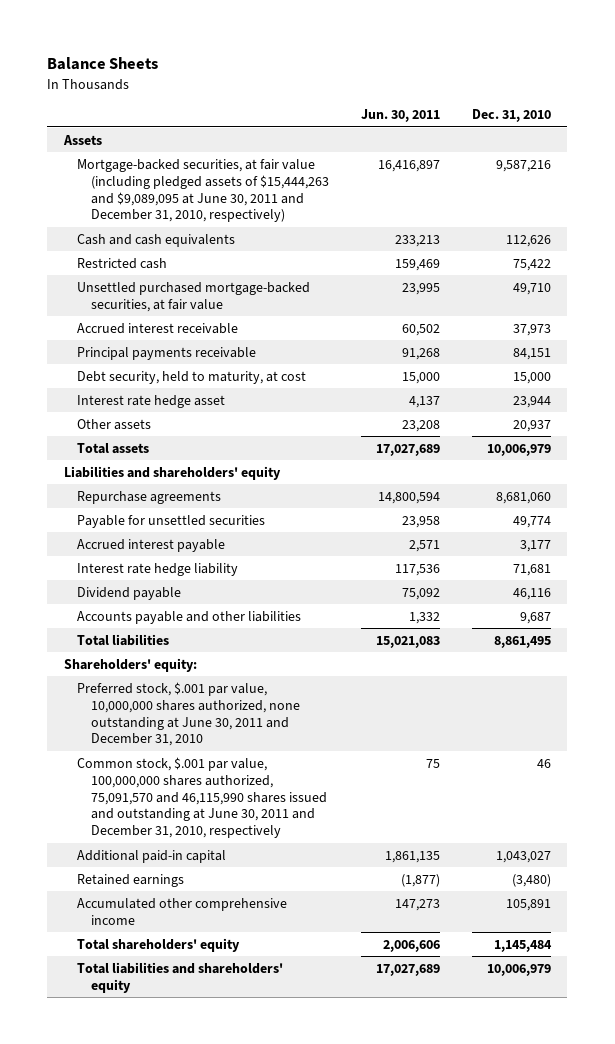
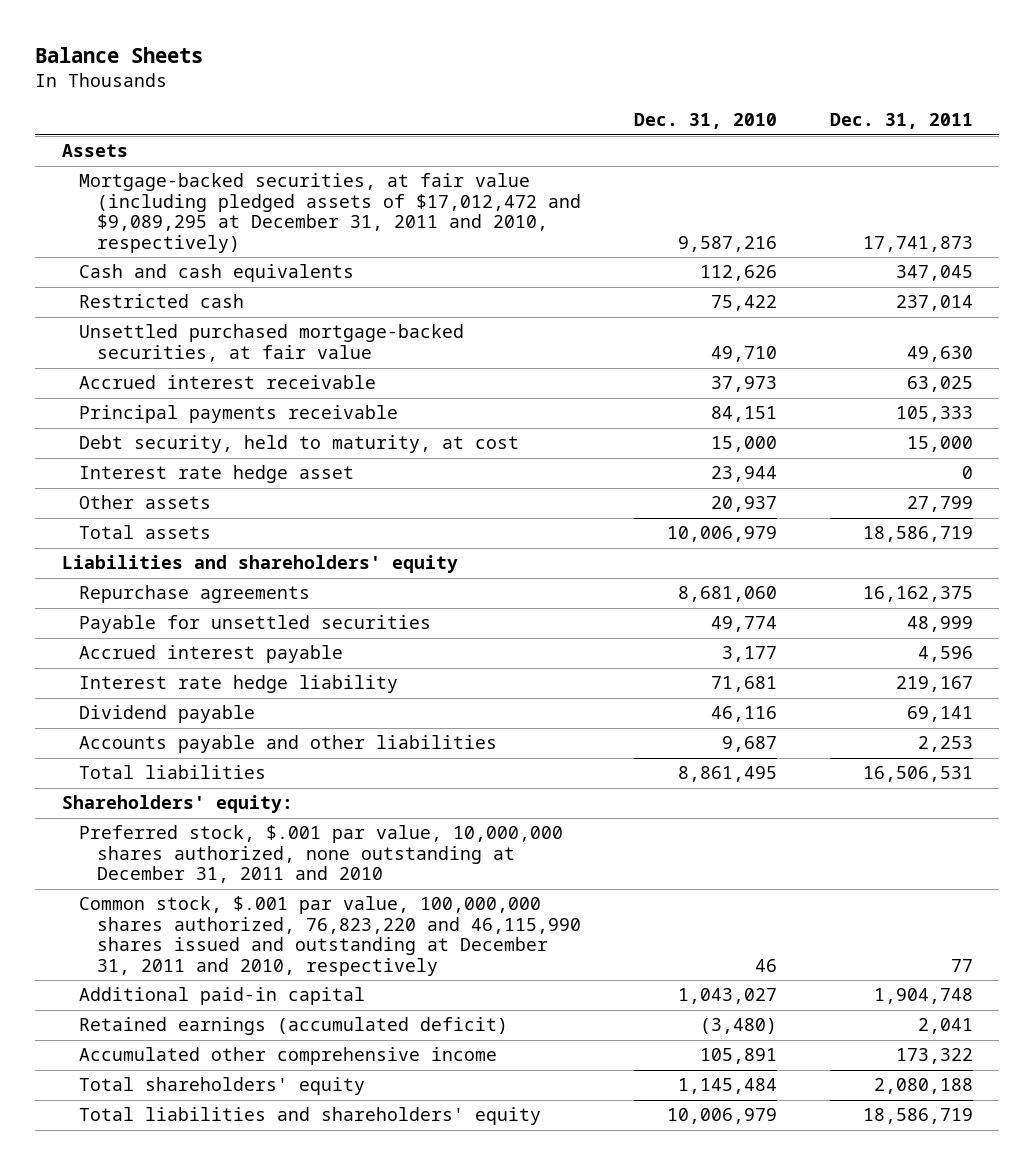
[360,109,440,123] Jun. 30, 2011 -> none
none -> [829,113,973,130] Dec. 31, 2011
[77,158,329,223] Mortgage-backed securities, at fair value (including pledged assets of $15,444,263 and $9,089,095 at June 30, 2011 and December 31, 2010, respectively) -> [79,173,582,253] Mortgage-backed securities, at fair value (including pledged assets of $17,012,472 and $9,089,295 at December 31, 2011 and 2010, respectively)
[77,681,300,747] Preferred stock, $.001 par value, 10,000,000 shares authorized, none outstanding at June 30, 2011 and December 31, 2010 -> [79,825,564,884] Preferred stock, $.001 par value, 10,000,000 shares authorized, none outstanding at December 31, 2011 and 2010
[77,756,327,839] Common stock, $.001 par value, 100,000,000 shares authorized, 75,091,570 and 46,115,990 shares issued and outstanding at June 30, 2011 and December 31, 2010, respectively -> [79,896,582,976] Common stock, $.001 par value, 100,000,000 shares authorized, 76,823,220 and 46,115,990 shares issued and outstanding at December 31, 2011 and 2010, respectively
[77,873,185,887] Retained earnings -> [79,1017,509,1036] Retained earnings (accumulated deficit)

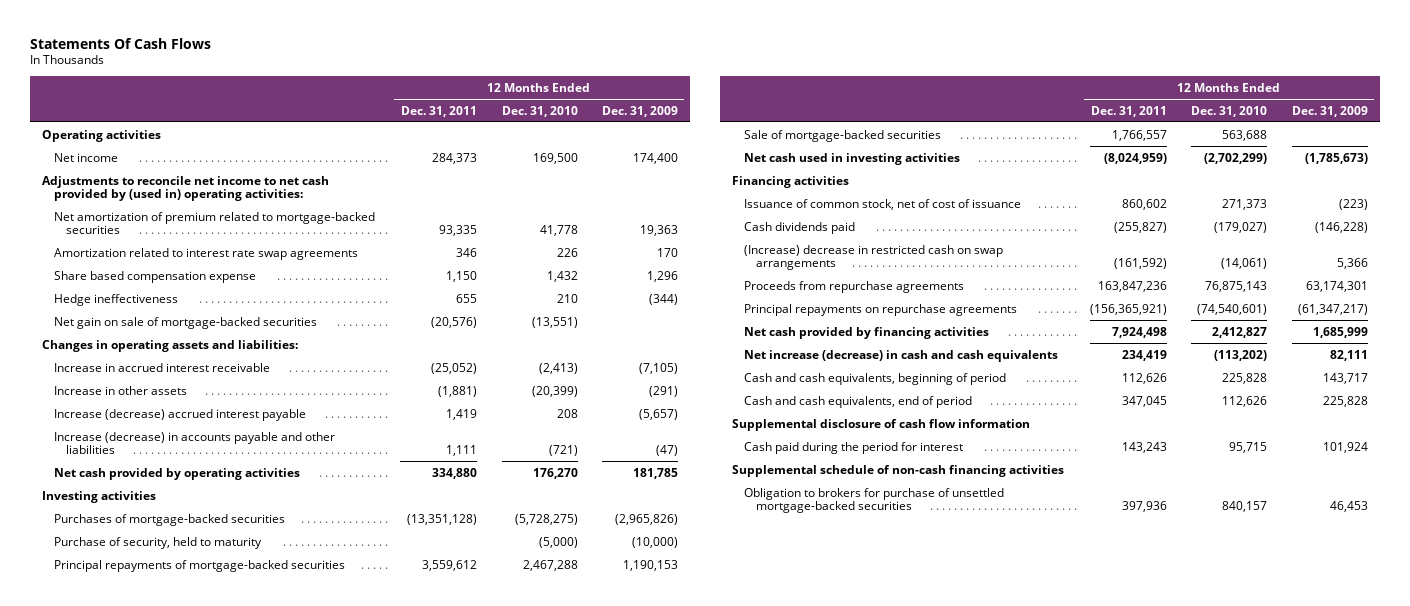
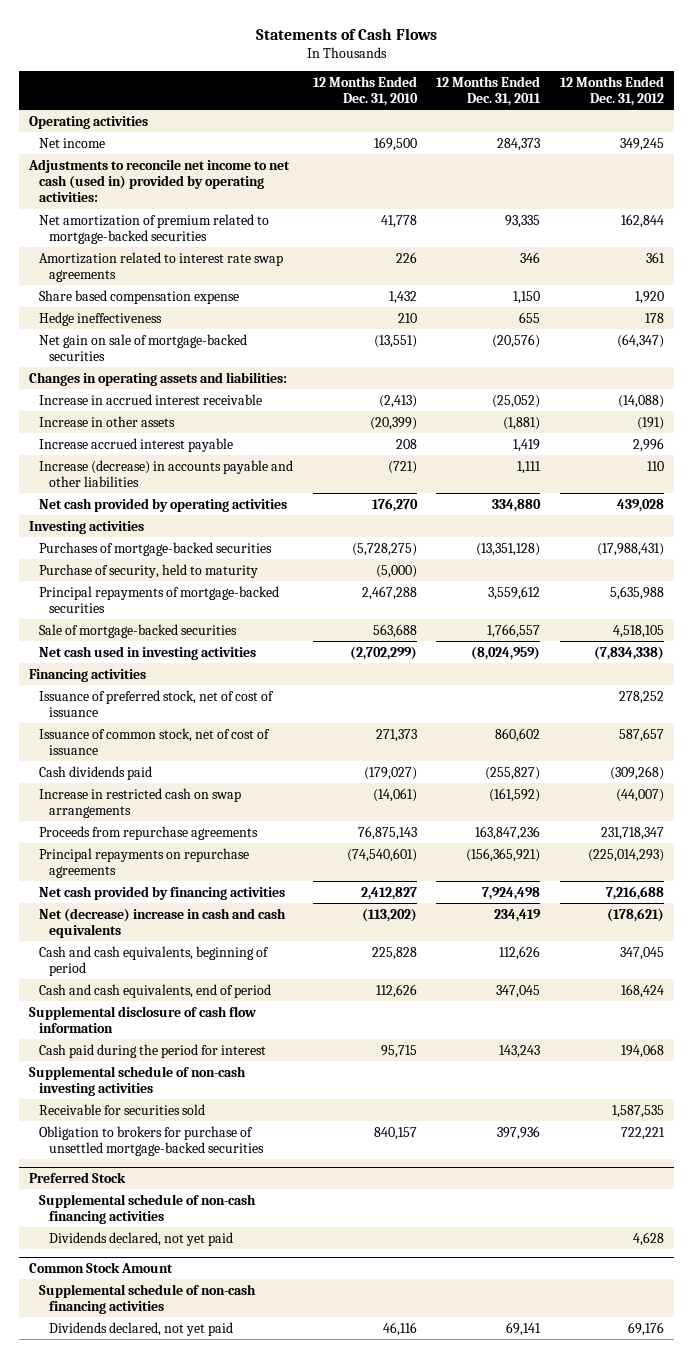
[30,37,212,49] Statements Of Cash Flows -> [255,27,437,40] Statements of Cash Flows
[602,105,679,117] Dec. 31, 2009 -> none
none -> [560,75,665,106] 12 Months Ended Dec. 31, 2012
[42,175,330,202] Adjustments to reconcile net income to net cash provided by (used in) operating activities: -> [27,158,290,202] Adjustments to reconcile net income to net cash (used in) provided by operating activities:
[54,408,307,421] Increase (decrease) accrued interest payable -> [38,437,233,452] Increase accrued interest payable
none -> [38,689,274,717] Issuance of preferred stock, net of cost of issuance
[744,244,1004,271] (Increase) decrease in restricted cash on swap arrangements -> [38,787,241,818] Increase in restricted cash on swap arrangements
[744,349,1059,362] Net increase (decrease) in cash and cash equivalents -> [38,907,286,938] Net (decrease) increase in cash and cash equivalents
[732,464,1065,477] Supplemental schedule of non-cash financing activities -> [28,1065,246,1096] Supplemental schedule of non-cash investing activities
none -> [38,1103,205,1115] Receivable for securities sold
none -> [28,1171,126,1183] Preferred Stock
none -> [38,1193,256,1224] Supplemental schedule of non-cash financing activities
none -> [48,1231,233,1246] Dividends declared, not yet paid
none -> [28,1261,173,1273] Common Stock Amount
none -> [38,1283,256,1314] Supplemental schedule of non-cash financing activities
none -> [48,1321,233,1336] Dividends declared, not yet paid

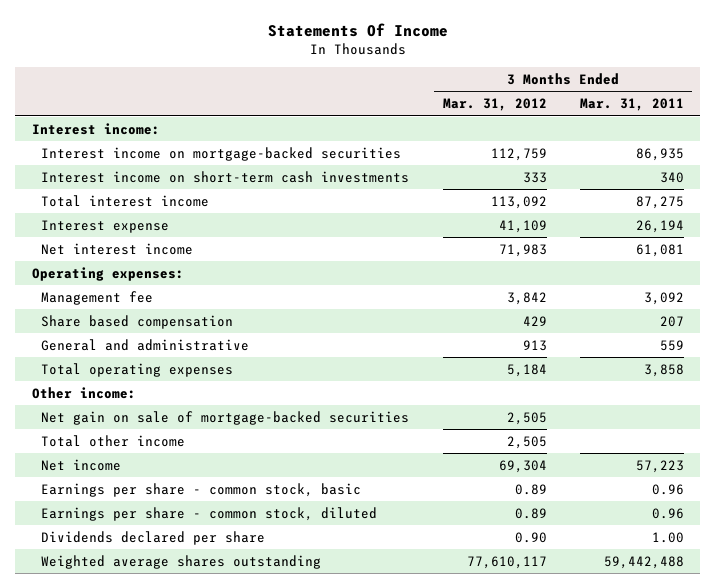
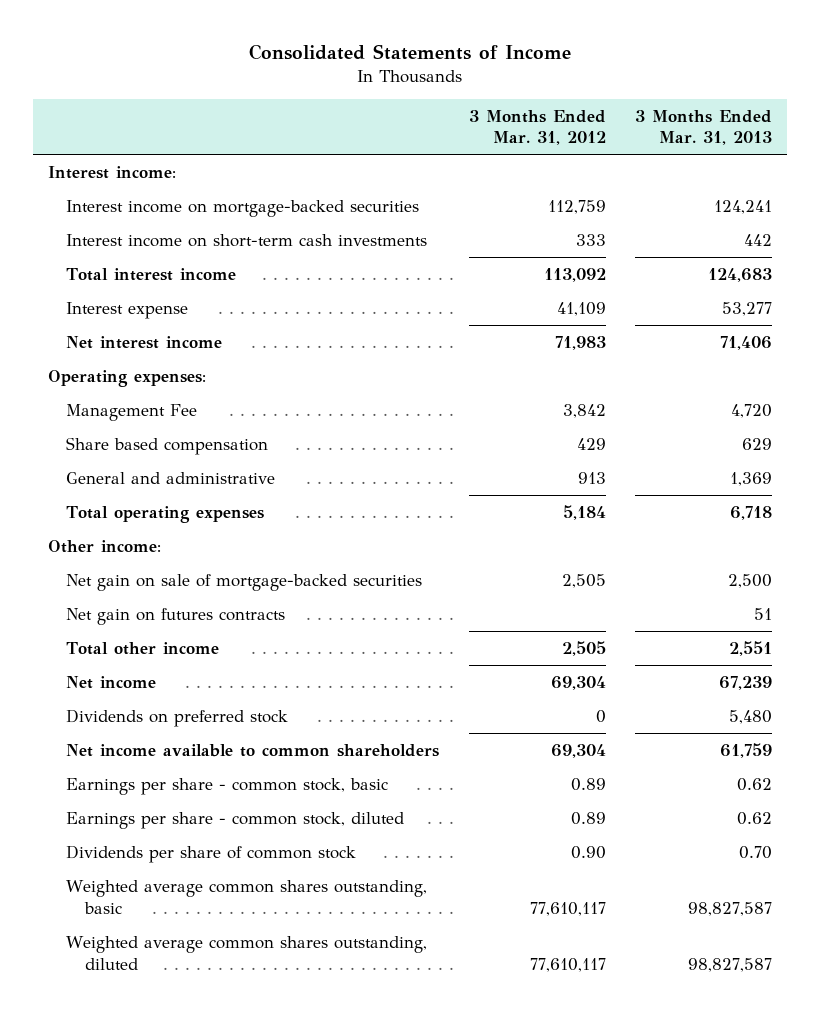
[267,22,448,37] Statements Of Income -> [249,43,572,60] Consolidated Statements of Income
[579,98,684,112] Mar. 31, 2011 -> none
none -> [635,109,773,146] 3 Months Ended Mar. 31, 2013
[41,290,154,305] Management fee -> [66,403,198,421] Management Fee
none -> [66,607,286,625] Net gain on futures contracts
none -> [66,708,289,727] Dividends on preferred stock
none -> [66,743,440,757] Net income available to common shareholders
[41,530,266,545] Dividends declared per share -> [66,844,357,863] Dividends per share of common stock
[41,554,322,569] Weighted average shares outstanding -> [66,879,428,914] Weighted average common shares outstanding, basic
none -> [66,935,428,970] Weighted average common shares outstanding, diluted

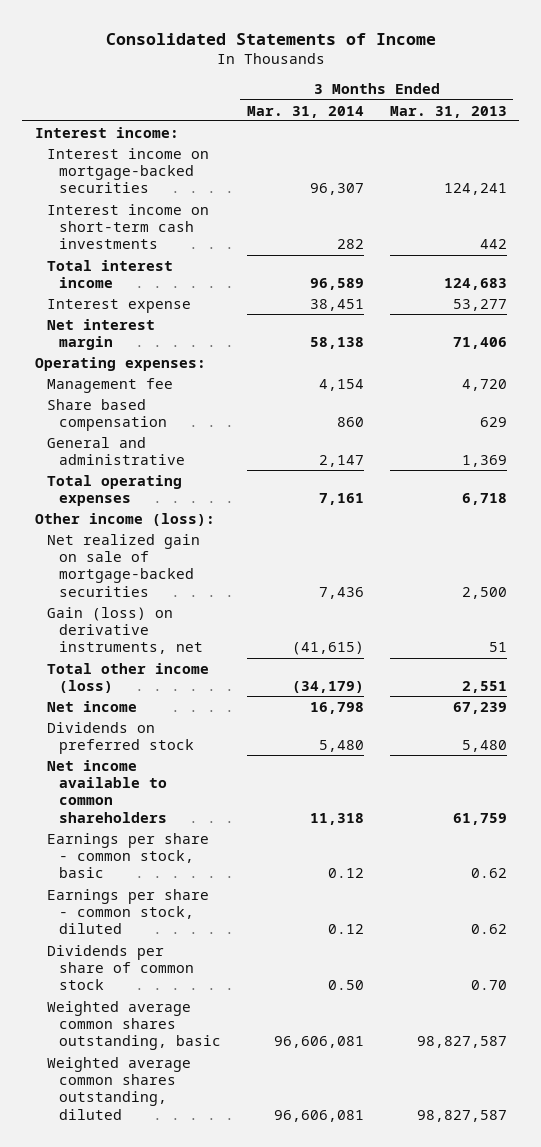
[468,109,606,146] 3 Months Ended Mar. 31, 2012 -> none
none -> [246,105,364,118] Mar. 31, 2014
[66,335,223,349] Net interest income -> [46,318,155,351] Net interest margin
[66,403,198,421] Management Fee -> [46,377,173,393] Management fee
[47,539,161,553] Other income: -> [34,512,215,526] Other income (loss):
[66,573,423,591] Net gain on sale of mortgage-backed securities -> [46,533,200,597] Net realized gain on sale of mortgage-backed securities
[66,607,286,625] Net gain on futures contracts -> [46,606,204,655] Gain (loss) on derivative instruments, net
[66,641,220,655] Total other income -> [46,662,209,694] Total other income (loss)

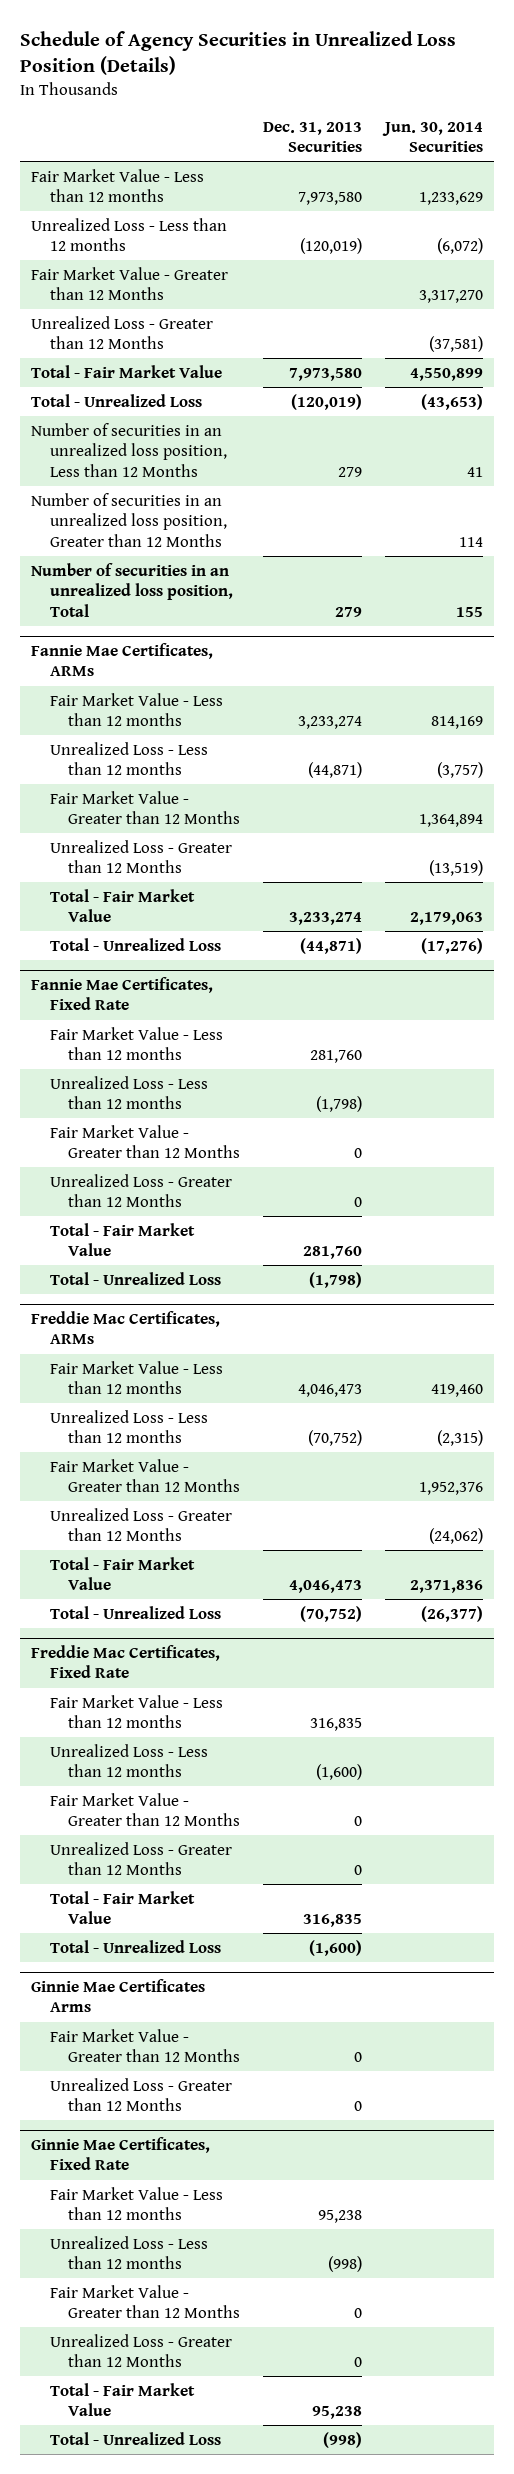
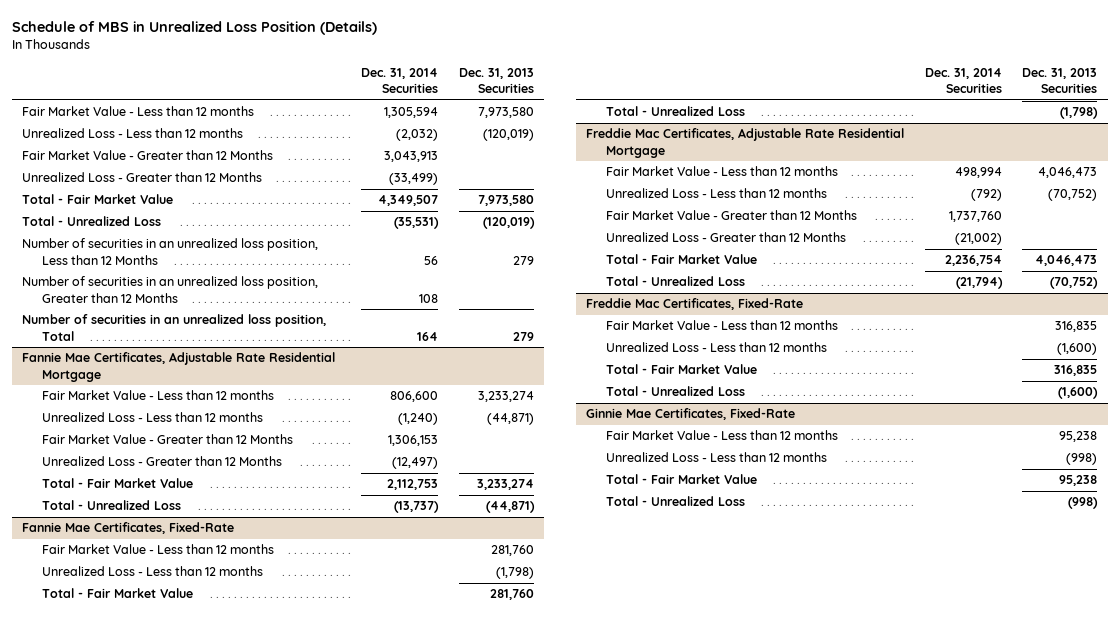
[19,31,456,76] Schedule of Agency Securities in Unrealized Loss Position (Details) -> [12,20,378,35] Schedule of MBS in Unrealized Loss Position (Details)
[381,121,483,153] Jun. 30, 2014 Securities -> none
none -> [361,68,439,94] Dec. 31, 2014 Securities
[31,642,214,677] Fannie Mae Certificates, ARMs -> none
none -> [22,352,336,382] Fannie Mae Certificates, Adjustable Rate Residential Mortgage
[31,976,214,1011] Fannie Mae Certificates, Fixed Rate -> [22,522,235,535] Fannie Mae Certificates, Fixed-Rate
[49,1124,241,1159] Fair Market Value - Greater than 12 Months -> none
[49,1173,232,1208] Unrealized Loss - Greater than 12 Months -> none
[31,1310,221,1345] Freddie Mac Certificates, ARMs -> none
none -> [586,128,905,158] Freddie Mac Certificates, Adjustable Rate Residential Mortgage
[31,1644,221,1679] Freddie Mac Certificates, Fixed Rate -> [586,298,804,311] Freddie Mac Certificates, Fixed-Rate
[49,1792,241,1827] Fair Market Value - Greater than 12 Months -> none
[49,1841,232,1876] Unrealized Loss - Greater than 12 Months -> none
[31,1978,206,2013] Ginnie Mae Certificates Arms -> none
[49,2028,241,2063] Fair Market Value - Greater than 12 Months -> none
[49,2077,232,2112] Unrealized Loss - Greater than 12 Months -> none
[31,2136,211,2171] Ginnie Mae Certificates, Fixed Rate -> [586,408,796,421] Ginnie Mae Certificates, Fixed-Rate
[49,2284,241,2319] Fair Market Value - Greater than 12 Months -> none
[49,2333,232,2368] Unrealized Loss - Greater than 12 Months -> none

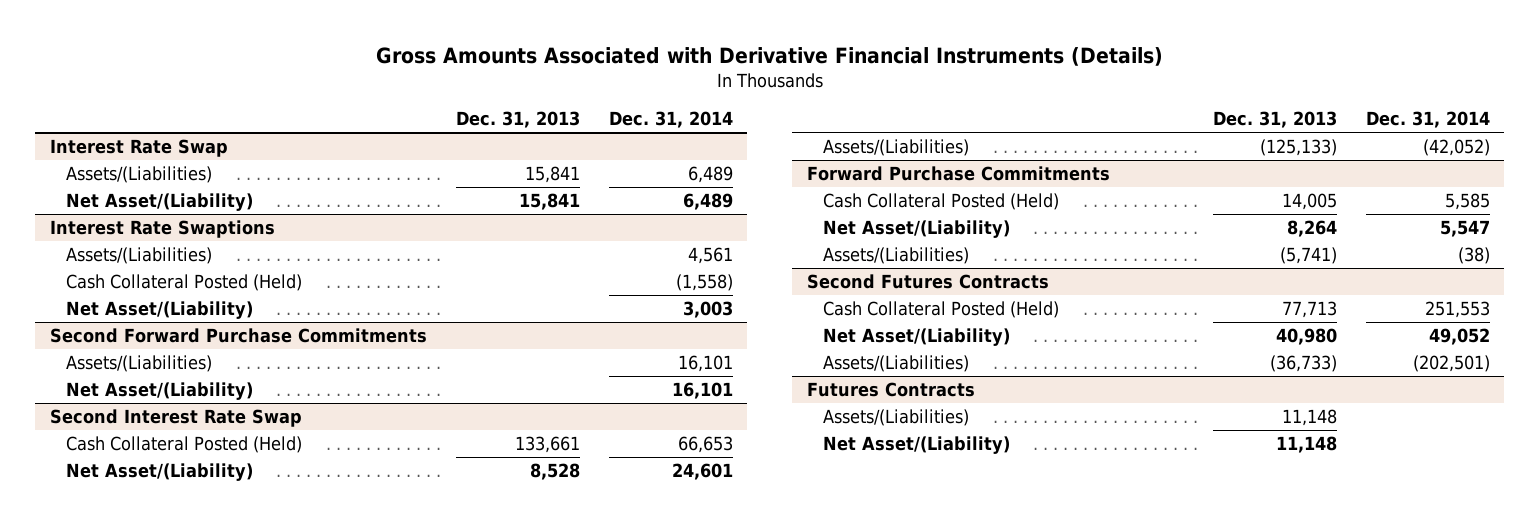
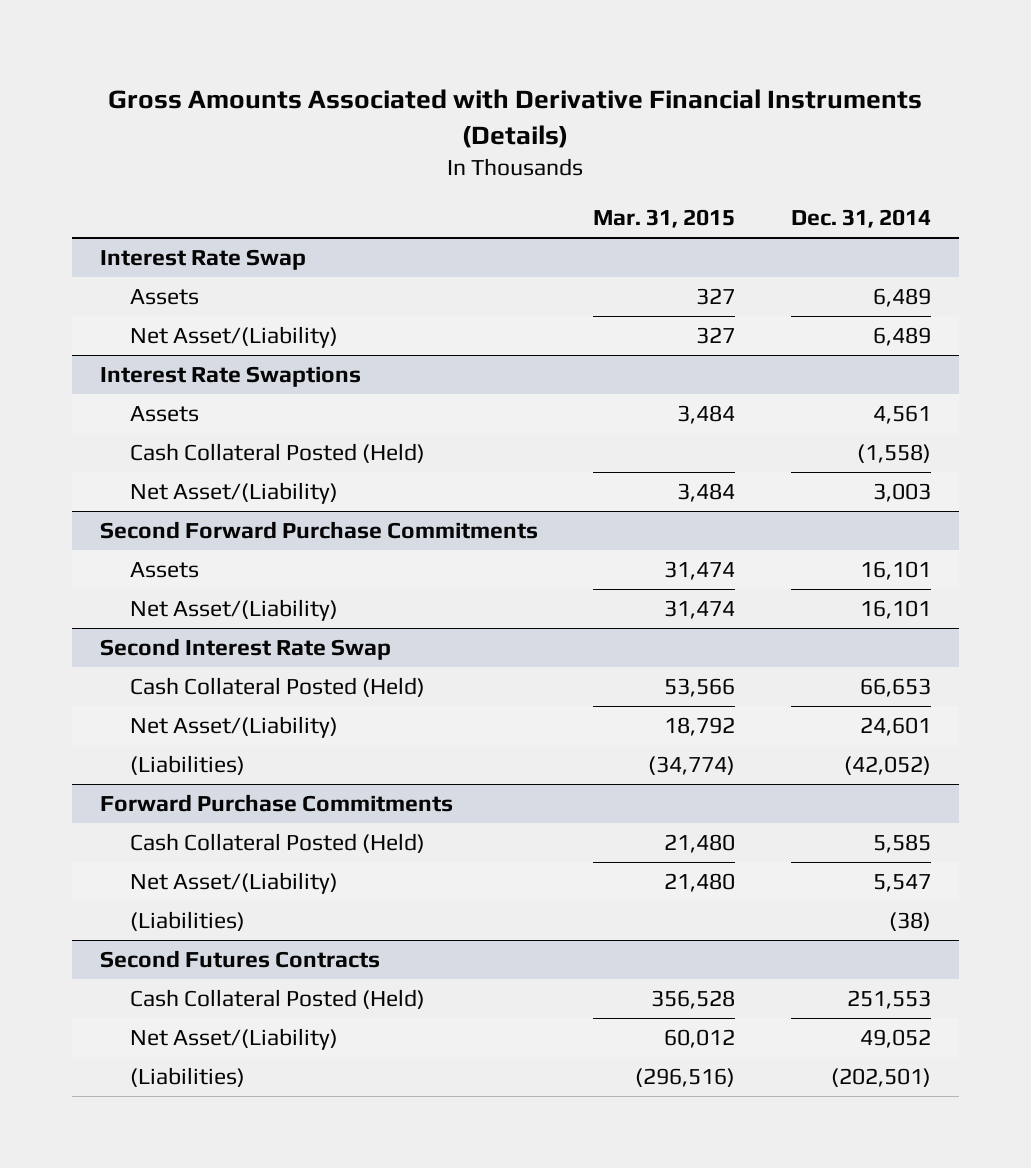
[455,111,580,129] Dec. 31, 2013 -> none
none -> [593,209,736,229] Mar. 31, 2015
[65,166,212,184] Assets/(Liabilities) -> [130,289,200,306] Assets
[65,247,212,265] Assets/(Liabilities) -> [130,406,200,423] Assets
[65,355,212,373] Assets/(Liabilities) -> [130,562,200,579] Assets
[822,139,969,157] Assets/(Liabilities) -> [130,755,246,776] (Liabilities)
[822,247,969,265] Assets/(Liabilities) -> [130,911,246,932] (Liabilities)
[806,382,975,398] Futures Contracts -> none
[822,409,969,427] Assets/(Liabilities) -> none
[822,436,1010,455] Net Asset/(Liability) -> none
[822,355,969,373] Assets/(Liabilities) -> [130,1067,246,1088] (Liabilities)

